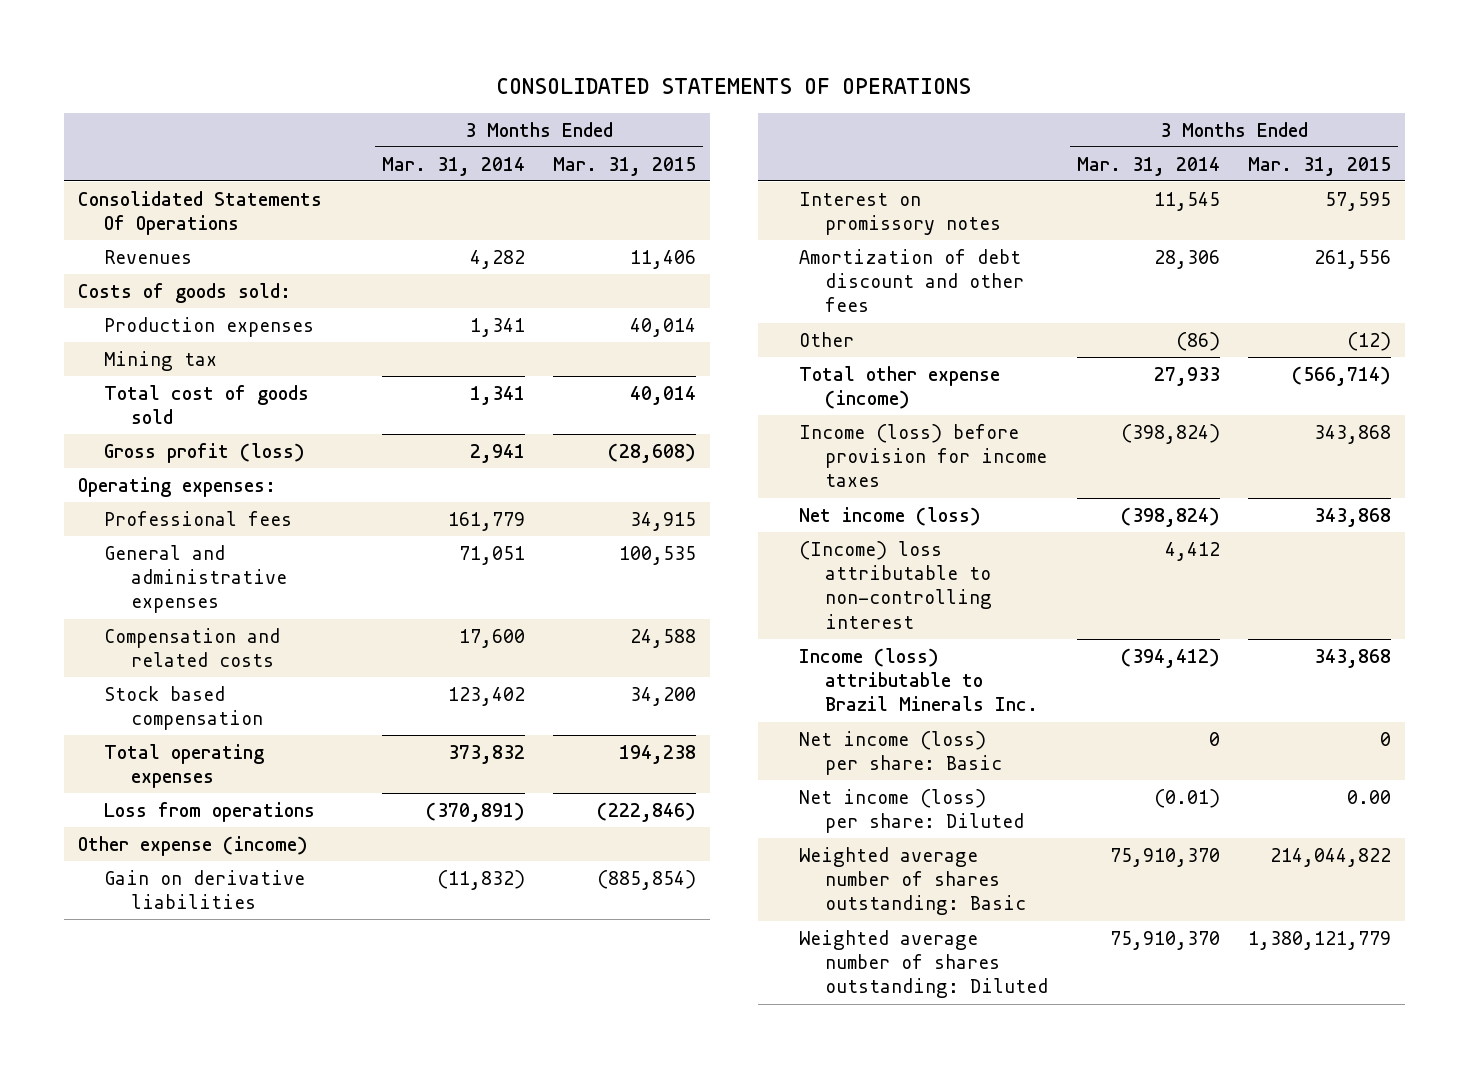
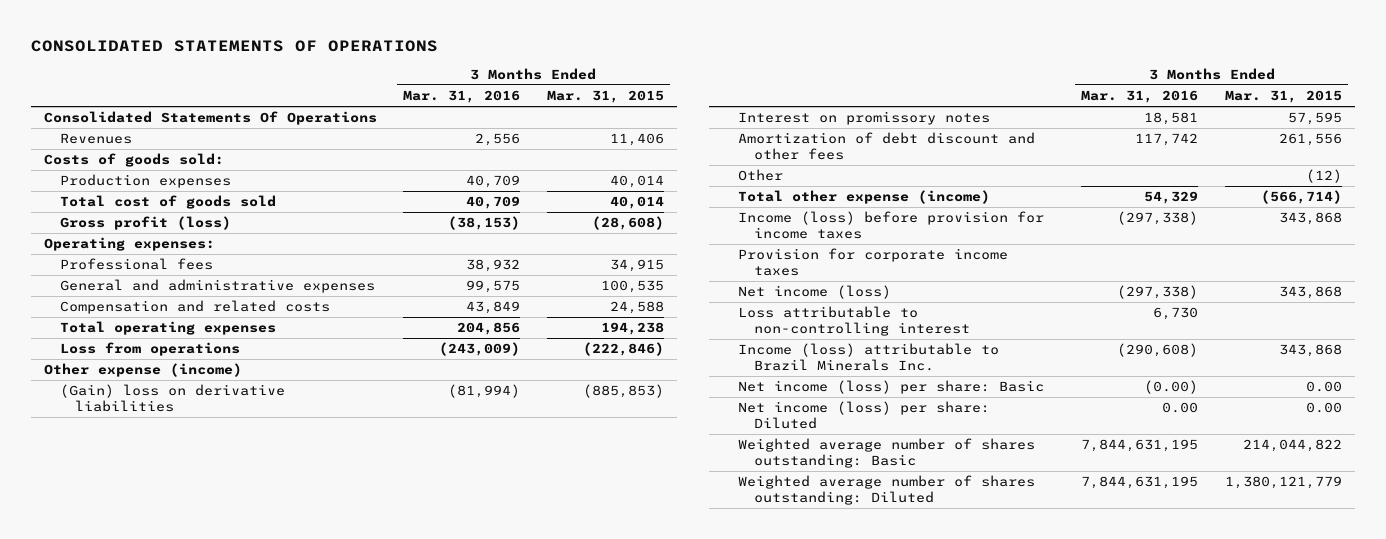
[381,156,525,176] Mar. 31, 2014 -> none
none -> [403,89,521,103] Mar. 31, 2016
[104,350,218,371] Mining tax -> none
[104,685,263,731] Stock based compensation -> none
[104,869,306,910] Gain on derivative liabilities -> [59,384,285,413] (Gain) loss on derivative liabilities
[596,869,696,890] (885,854) -> [582,384,664,399] (885,853)
none -> [737,248,1008,277] Provision for corporate income taxes
[799,540,993,629] (Income) loss attributable to non-controlling interest -> [737,306,970,337] Loss attributable to non-controlling interest
[1379,731,1391,746] 0 -> [1305,381,1342,393] 0.00

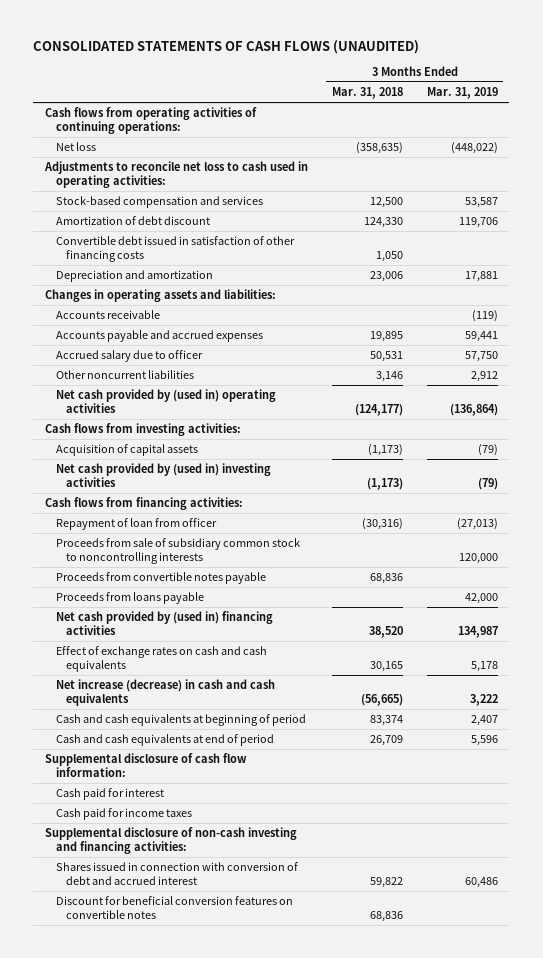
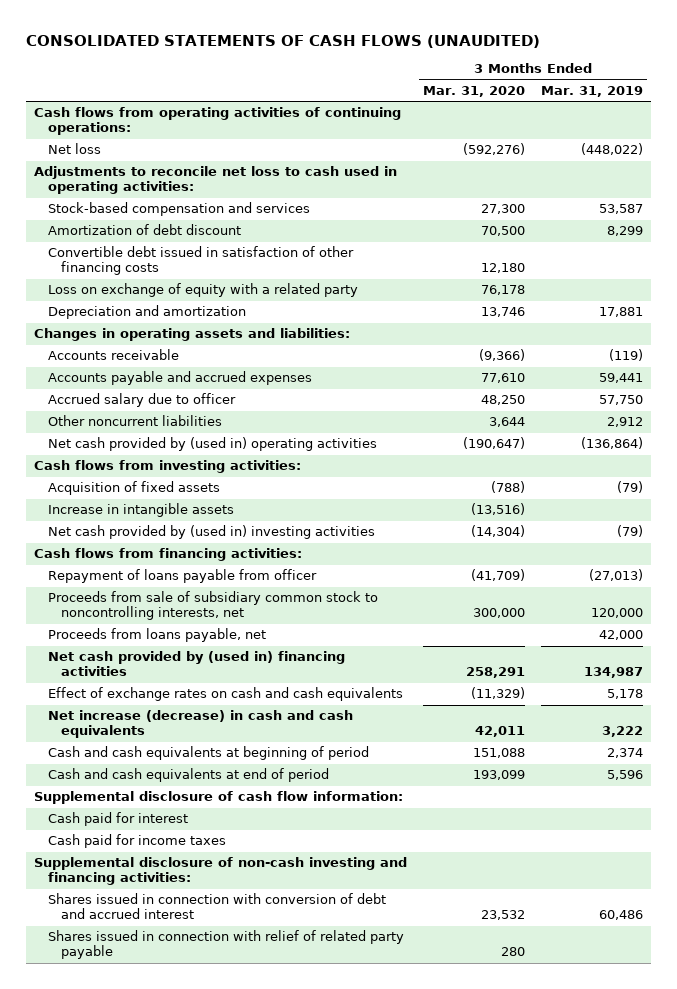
[331,87,403,100] Mar. 31, 2018 -> none
none -> [423,86,526,98] Mar. 31, 2020
[458,217,498,229] 119,706 -> [607,226,644,237] 8,299
none -> [47,283,358,298] Loss on exchange of equity with a related party
[55,444,198,457] Acquisition of capital assets -> [47,481,220,496] Acquisition of fixed assets
none -> [47,503,234,518] Increase in intangible assets
[55,572,266,585] Proceeds from convertible notes payable -> none
[55,518,217,531] Repayment of loan from officer -> [47,569,317,584] Repayment of loans payable from officer
[55,538,300,564] Proceeds from sale of subsidiary common stock to noncontrolling interests -> [47,591,378,621] Proceeds from sale of subsidiary common stock to noncontrolling interests, net
[55,592,204,605] Proceeds from loans payable -> [47,628,266,643] Proceeds from loans payable, net
[470,715,498,727] 2,407 -> [607,748,644,759] 2,374
[55,896,293,919] Discount for beneficial conversion features on convertible notes -> none
none -> [47,930,404,960] Shares issued in connection with relief of related party payable

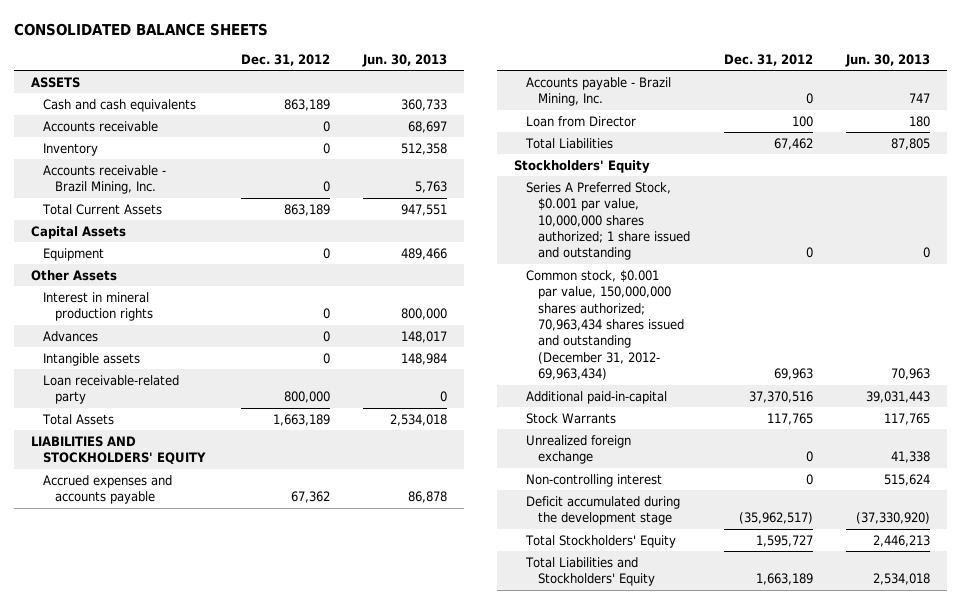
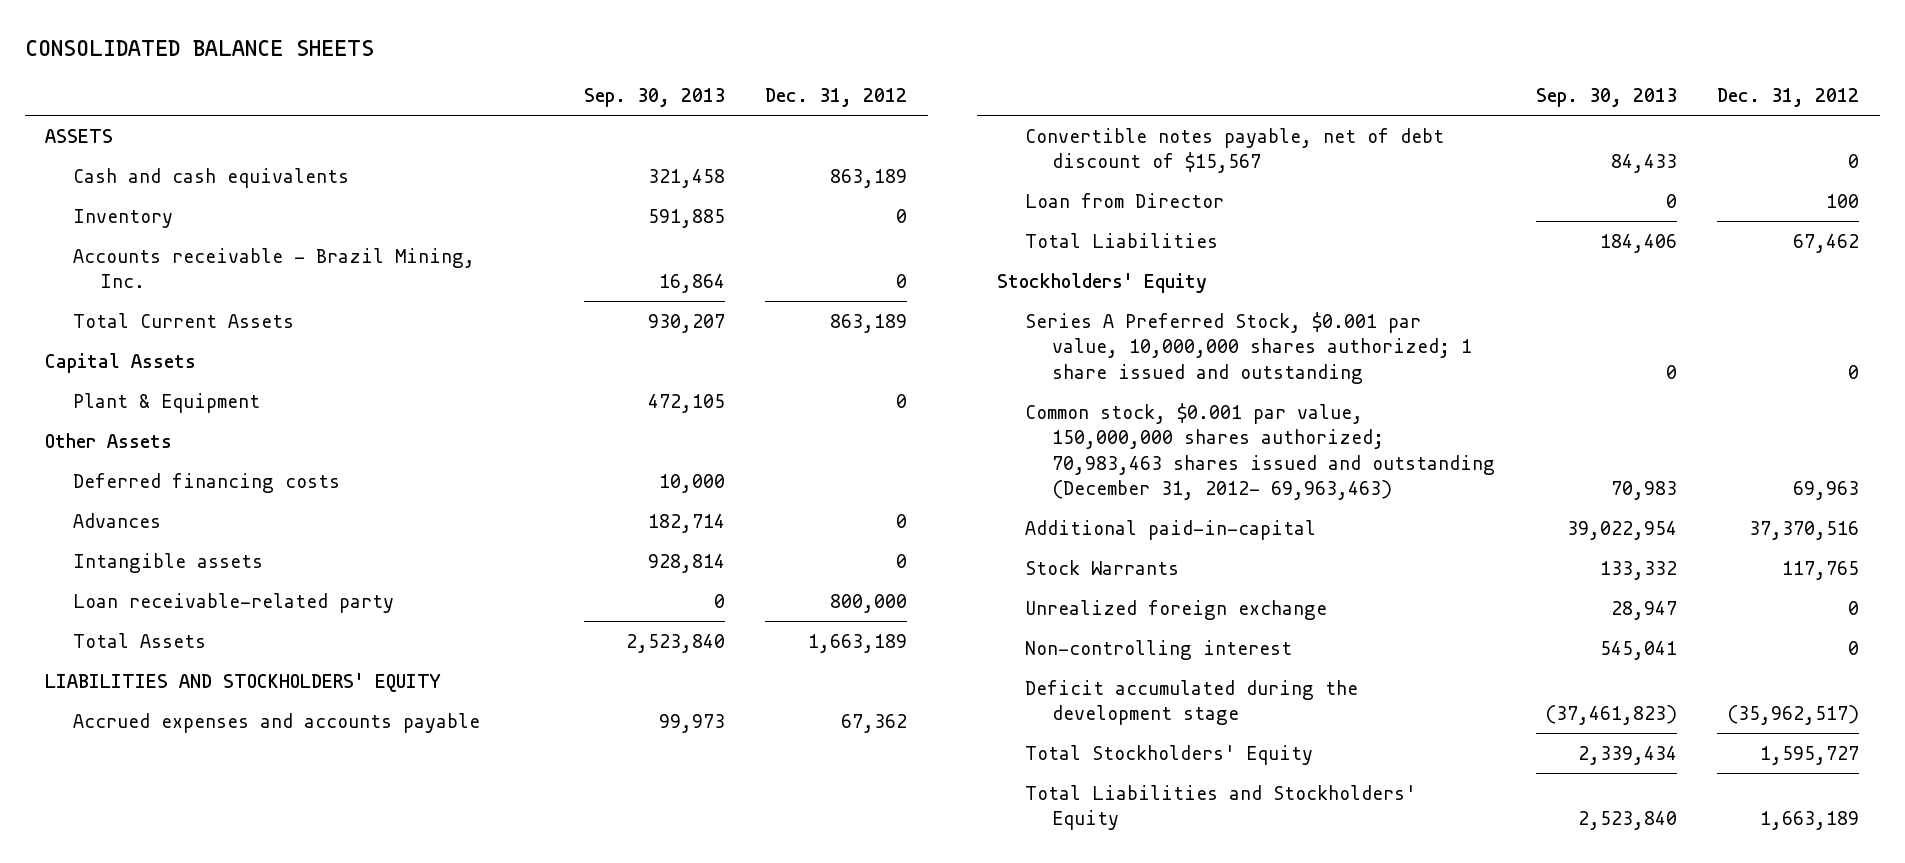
[362,53,448,67] Jun. 30, 2013 -> none
none -> [583,87,725,107] Sep. 30, 2013
[42,121,158,133] Accounts receivable -> none
[42,248,104,262] Equipment -> [72,392,260,413] Plant & Equipment
[42,292,154,322] Interest in mineral production rights -> none
none -> [72,472,340,493] Deferred financing costs
[525,77,671,107] Accounts payable - Brazil Mining, Inc. -> none
none -> [1024,127,1444,174] Convertible notes payable, net of debt discount of $15,567
[525,270,685,381] Common stock, $0.001 par value, 150,000,000 shares authorized; 70,963,434 shares issued and outstanding (December 31, 2012- 69,963,434) -> [1024,402,1495,501] Common stock, $0.001 par value, 150,000,000 shares authorized; 70,983,463 shares issued and outstanding (December 31, 2012- 69,963,463)

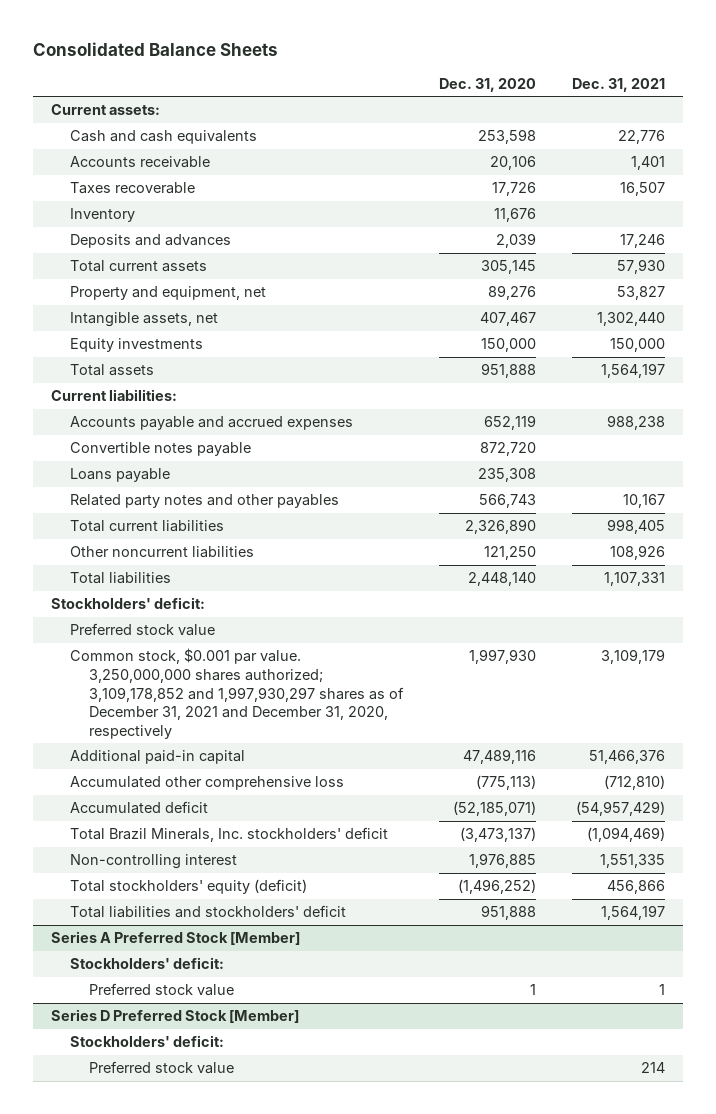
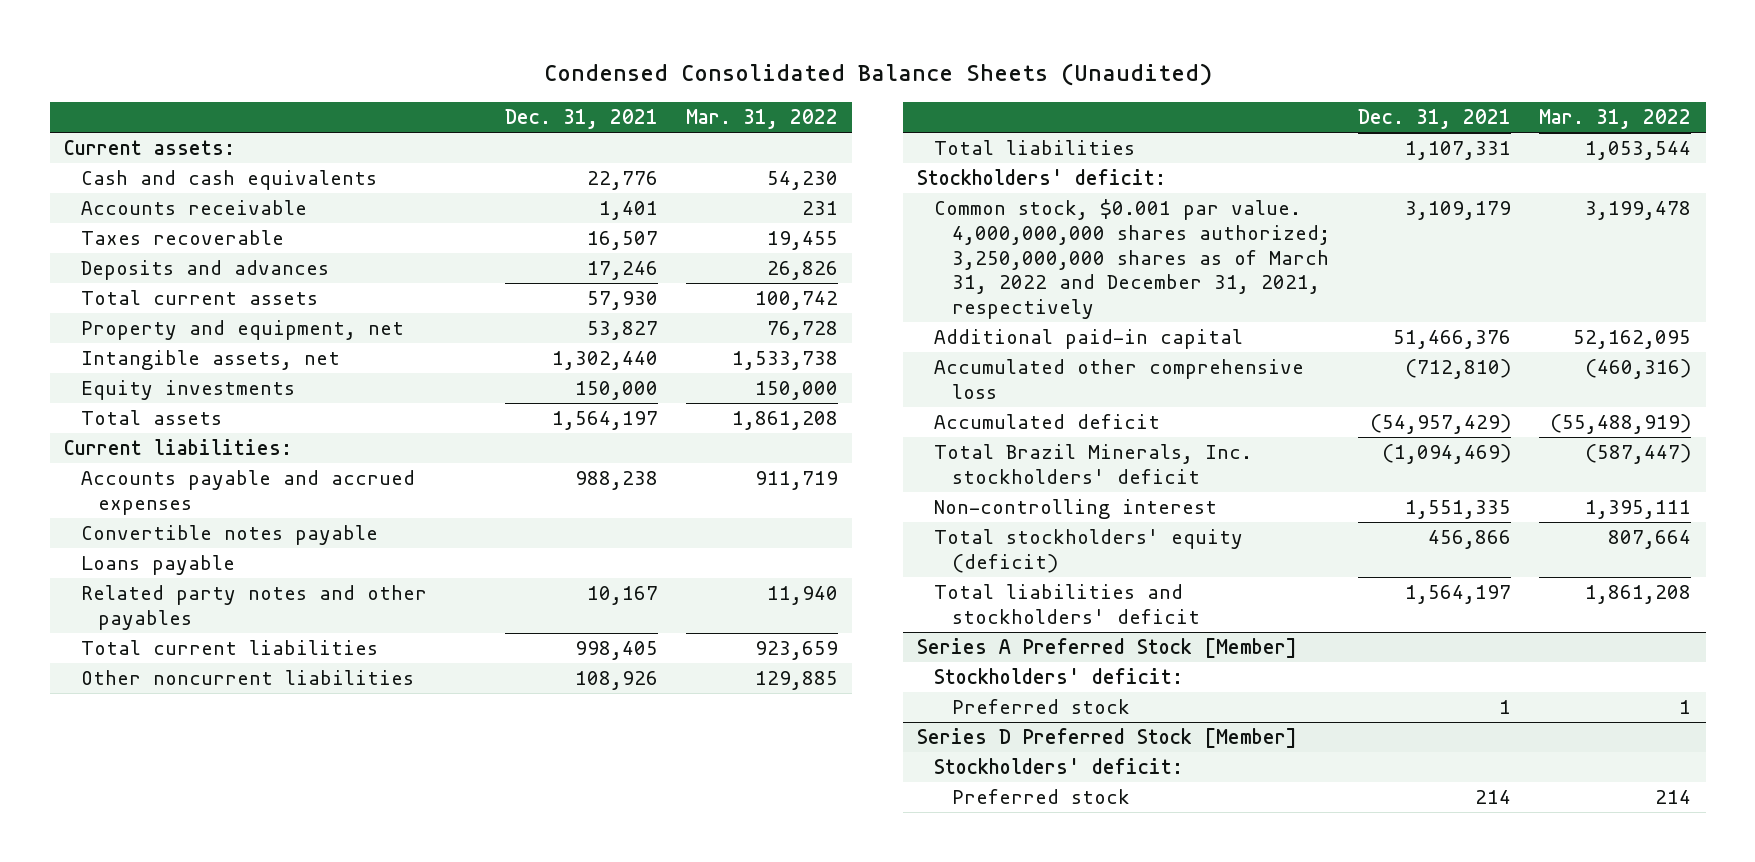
[32,41,278,56] Consolidated Balance Sheets -> [543,63,1212,87] Condensed Consolidated Balance Sheets (Unaudited)
[439,77,537,92] Dec. 31, 2020 -> none
none -> [686,108,839,129] Mar. 31, 2022
[70,208,136,223] Inventory -> none
[70,623,216,637] Preferred stock value -> none
[70,648,405,739] Common stock, $0.001 par value. 3,250,000,000 shares authorized; 3,109,178,852 and 1,997,930,297 shares as of December 31, 2021 and December 31, 2020, respectively -> [934,199,1330,320] Common stock, $0.001 par value. 4,000,000,000 shares authorized; 3,250,000,000 shares as of March 31, 2022 and December 31, 2021, respectively
[89,983,235,997] Preferred stock value -> [951,699,1130,715] Preferred stock
[89,1061,235,1075] Preferred stock value -> [951,789,1130,805] Preferred stock

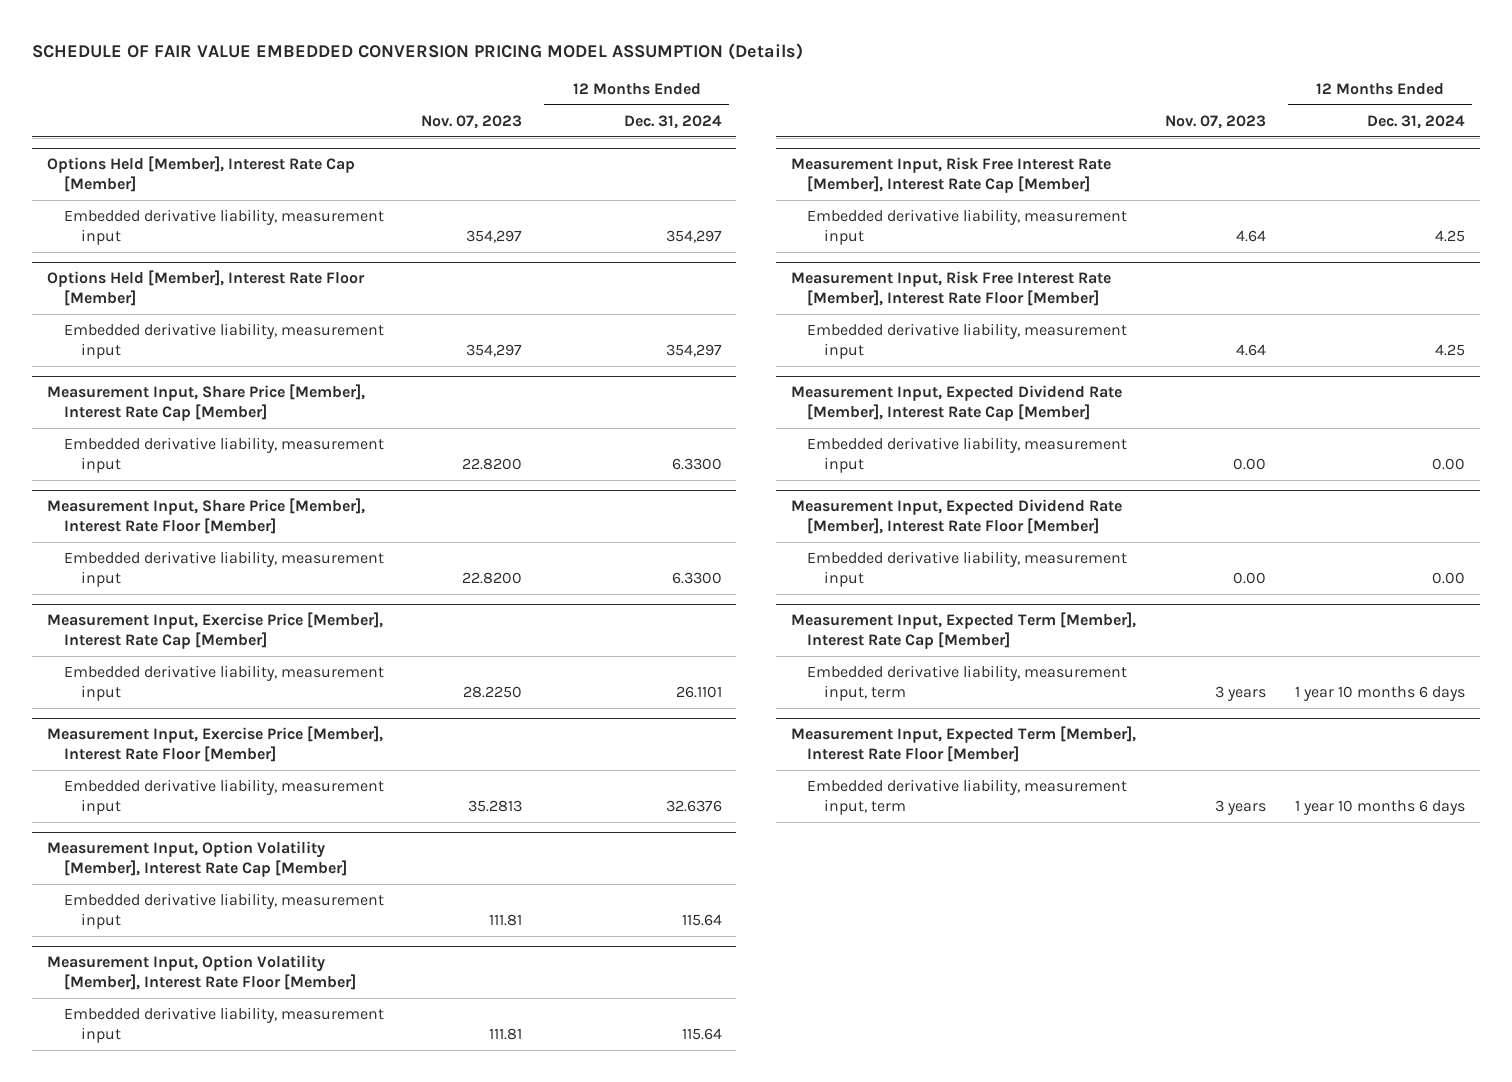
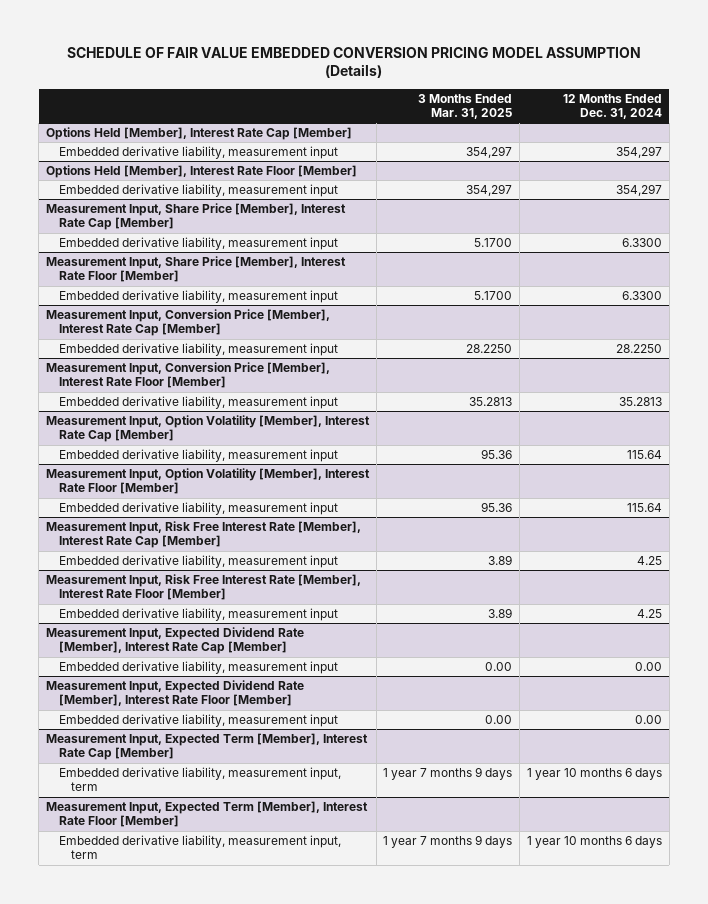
[421,114,523,129] Nov. 07, 2023 -> none
none -> [418,93,513,119] 3 Months Ended Mar. 31, 2025
[47,612,384,650] Measurement Input, Exercise Price [Member], Interest Rate Cap [Member] -> [45,309,330,337] Measurement Input, Conversion Price [Member], Interest Rate Cap [Member]
[675,686,722,699] 26.1101 -> [615,344,662,354] 28.2250
[47,726,384,763] Measurement Input, Exercise Price [Member], Interest Rate Floor [Member] -> [45,362,330,389] Measurement Input, Conversion Price [Member], Interest Rate Floor [Member]
[665,800,722,813] 32.6376 -> [618,397,662,407] 35.2813

